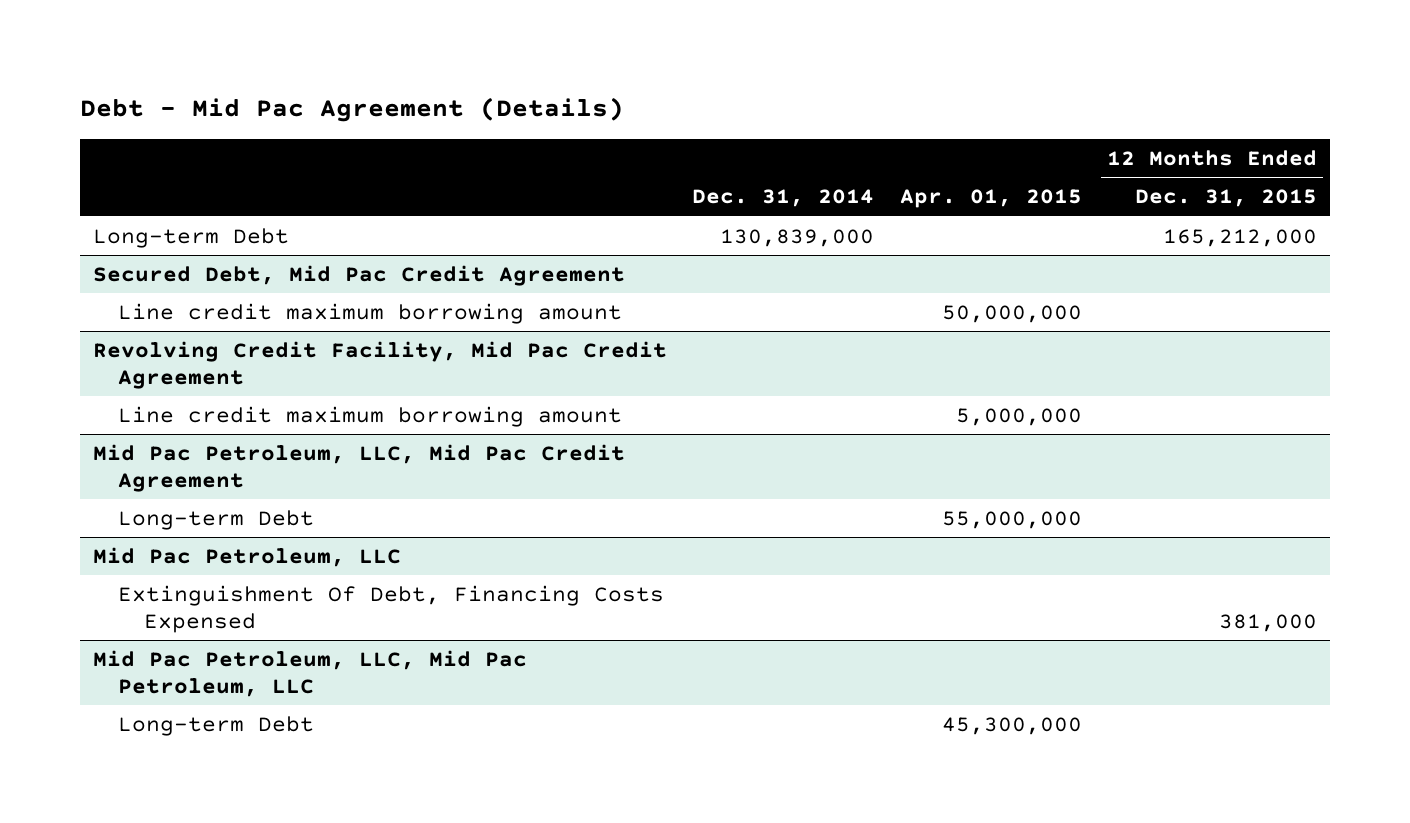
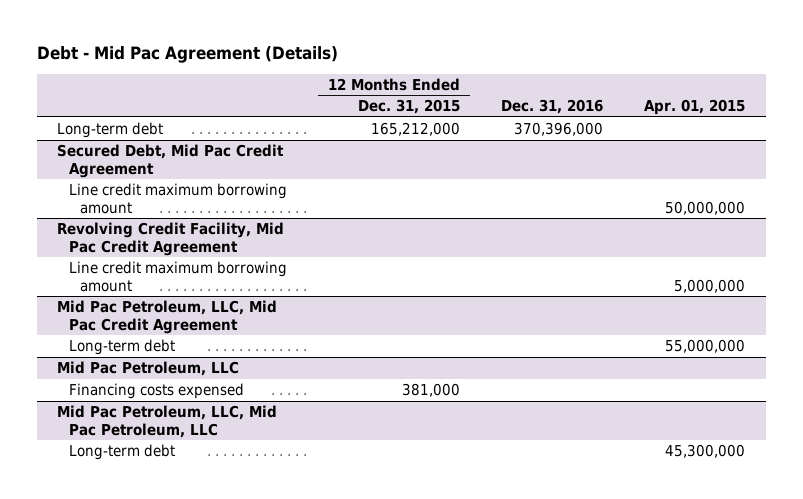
[692,189,875,208] Dec. 31, 2014 -> none
none -> [501,99,604,115] Dec. 31, 2016
[92,227,289,248] Long-term Debt -> [57,122,164,139] Long-term debt
[118,509,315,530] Long-term Debt -> [68,339,175,356] Long-term debt
[118,584,665,633] Extinguishment Of Debt, Financing Costs Expensed -> [68,383,244,400] Financing costs expensed
[118,715,315,736] Long-term Debt -> [68,444,175,461] Long-term debt

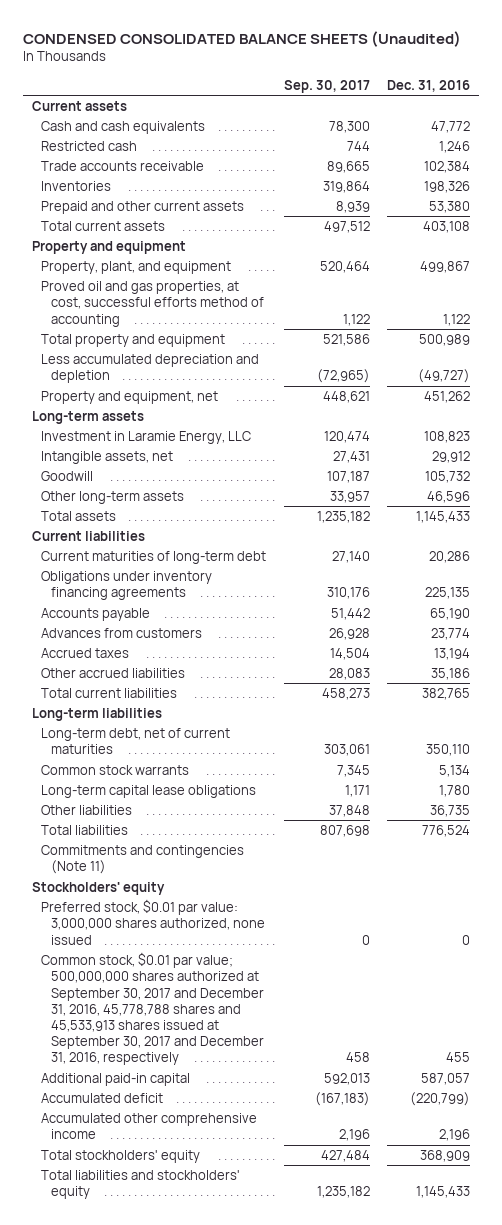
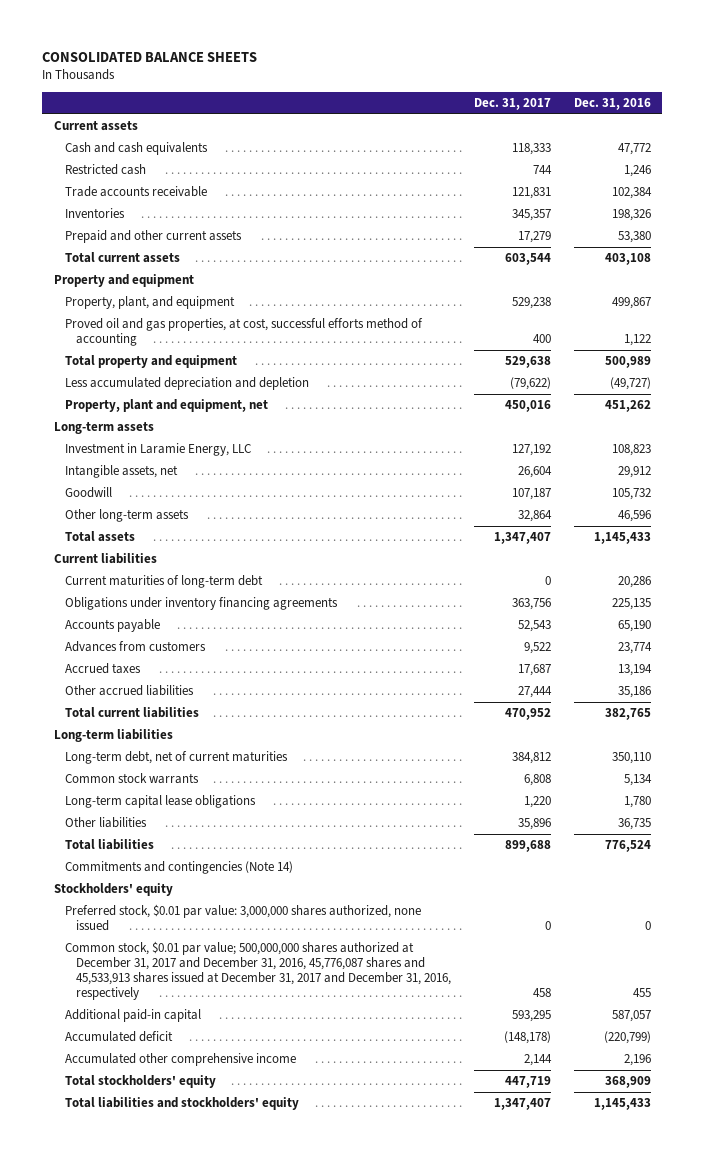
[23,30,462,47] CONDENSED CONSOLIDATED BALANCE SHEETS (Unaudited) -> [42,51,258,62] CONSOLIDATED BALANCE SHEETS
[283,79,370,93] Sep. 30, 2017 -> none
none -> [473,98,551,111] Dec. 31, 2017
[41,391,219,405] Property and equipment, net -> [64,399,268,413] Property, plant and equipment, net
[41,845,245,875] Commitments and contingencies (Note 11) -> [64,861,293,875] Commitments and contingencies (Note 14)
[41,952,264,1066] Common stock, $0.01 par value; 500,000,000 shares authorized at September 30, 2017 and December 31, 2016, 45,778,788 shares and 45,533,913 shares issued at September 30, 2017 and December 31, 2016, respectively -> [64,941,451,1000] Common stock, $0.01 par value; 500,000,000 shares authorized at December 31, 2017 and December 31, 2016, 45,776,087 shares and 45,533,913 shares issued at December 31, 2017 and December 31, 2016, respectively

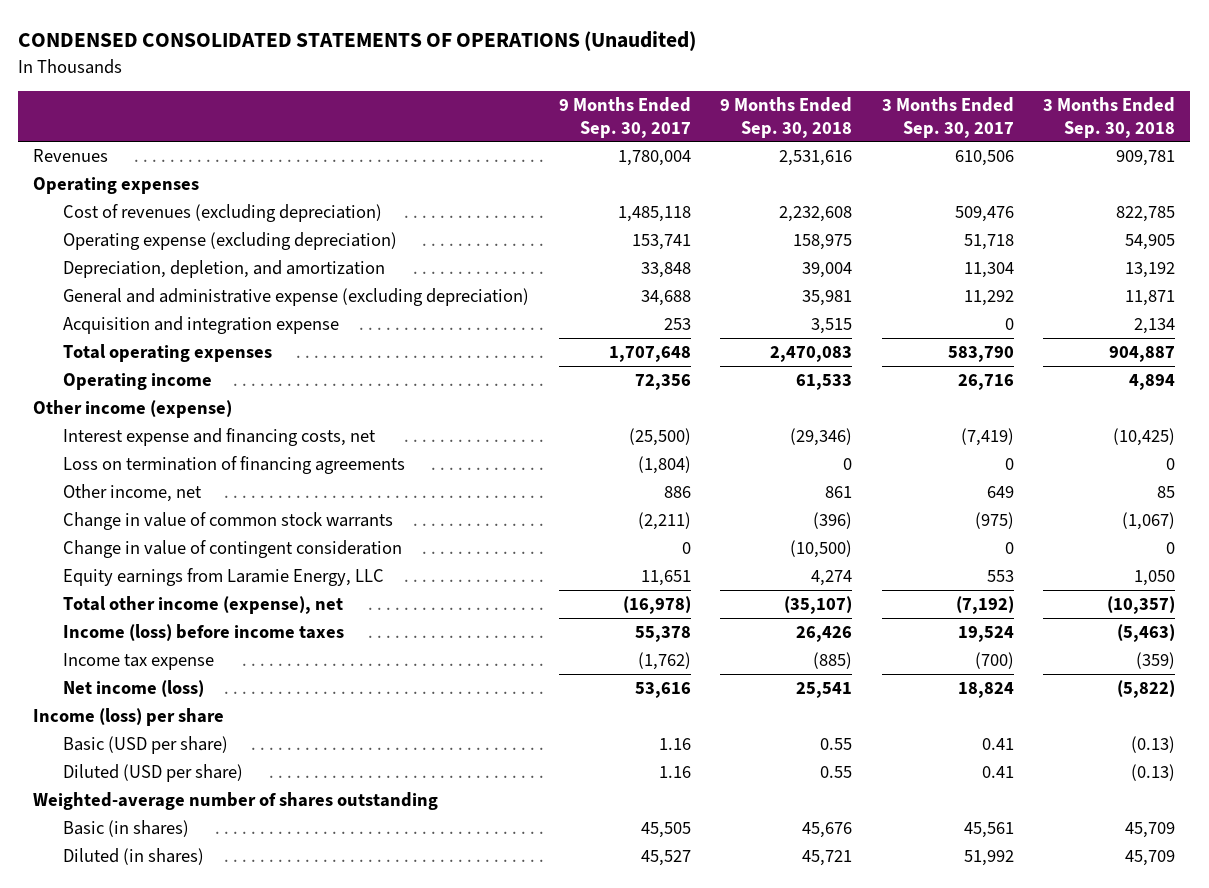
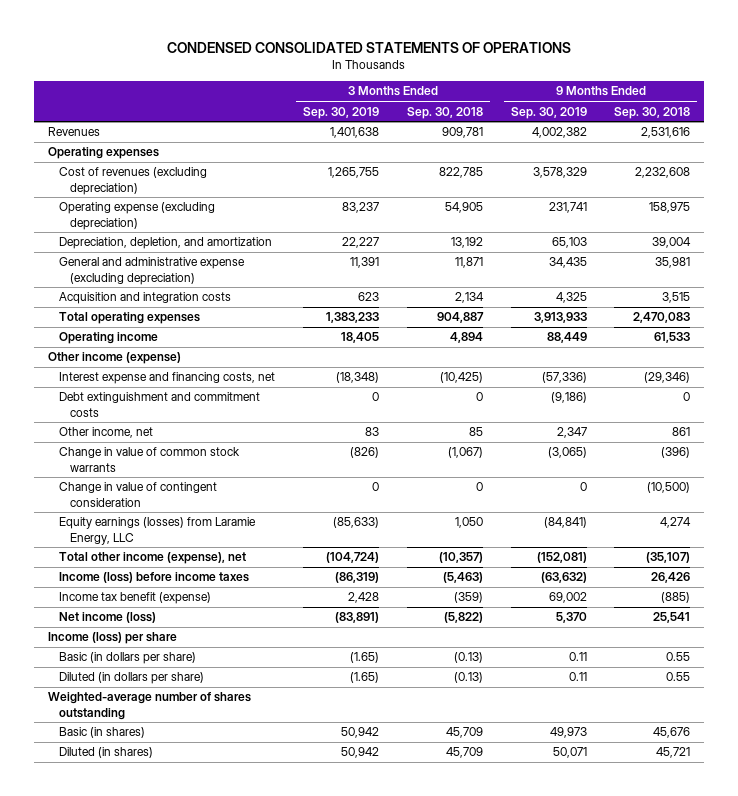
[18,31,697,52] CONDENSED CONSOLIDATED STATEMENTS OF OPERATIONS (Unaudited) -> [167,41,572,53] CONDENSED CONSOLIDATED STATEMENTS OF OPERATIONS
[558,97,691,138] 9 Months Ended Sep. 30, 2017 -> none
[881,97,1014,138] 3 Months Ended Sep. 30, 2017 -> none
none -> [302,106,379,119] Sep. 30, 2019
none -> [510,106,587,119] Sep. 30, 2019
[62,315,339,334] Acquisition and integration expense -> [58,292,231,305] Acquisition and integration costs
[62,455,405,474] Loss on termination of financing agreements -> none
none -> [58,392,260,417] Debt extinguishment and commitment costs
[62,567,384,586] Equity earnings from Laramie Energy, LLC -> [58,517,256,545] Equity earnings (losses) from Laramie Energy, LLC
[62,652,214,670] Income tax expense -> [58,592,211,605] Income tax benefit (expense)
[62,735,228,754] Basic (USD per share) -> [58,652,196,665] Basic (in dollars per share)
[62,763,243,782] Diluted (USD per share) -> [58,672,204,685] Diluted (in dollars per share)

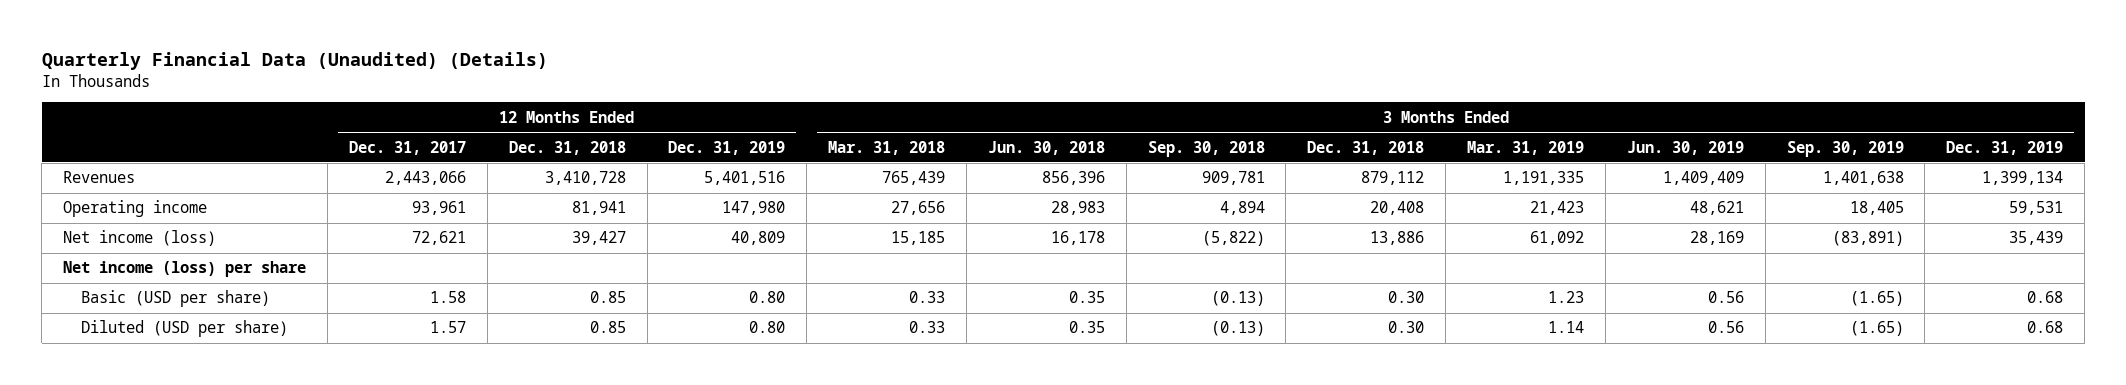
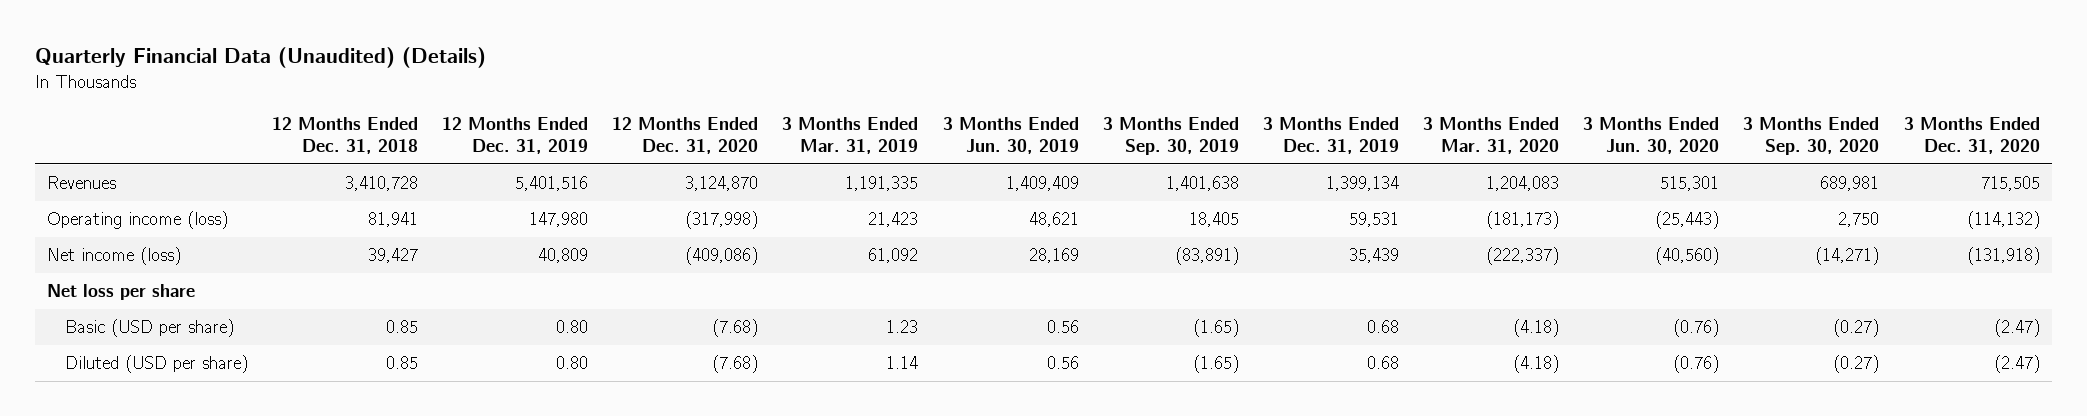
[348,140,466,155] Dec. 31, 2017 -> none
[828,140,946,155] Mar. 31, 2018 -> none
[987,140,1105,155] Jun. 30, 2018 -> none
[1147,140,1265,157] Sep. 30, 2018 -> none
[1307,140,1425,155] Dec. 31, 2018 -> none
none -> [612,116,759,155] 12 Months Ended Dec. 31, 2020
none -> [1423,116,1560,155] 3 Months Ended Mar. 31, 2020
none -> [1583,116,1720,155] 3 Months Ended Jun. 30, 2020
none -> [1743,116,1880,156] 3 Months Ended Sep. 30, 2020
none -> [1903,116,2040,155] 3 Months Ended Dec. 31, 2020
[63,200,208,218] Operating income -> [47,211,229,230] Operating income (loss)
[63,261,307,278] Net income (loss) per share -> [47,284,196,301] Net loss per share

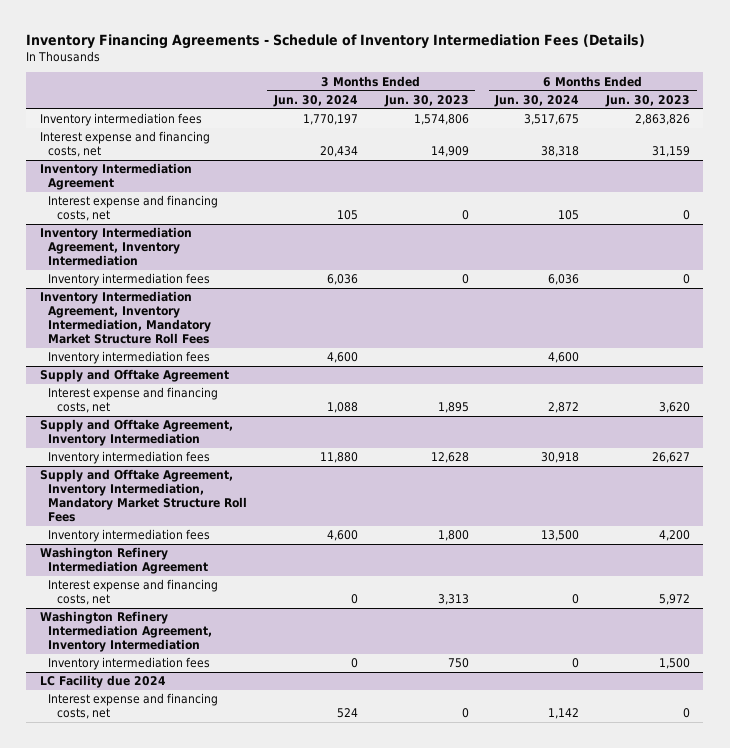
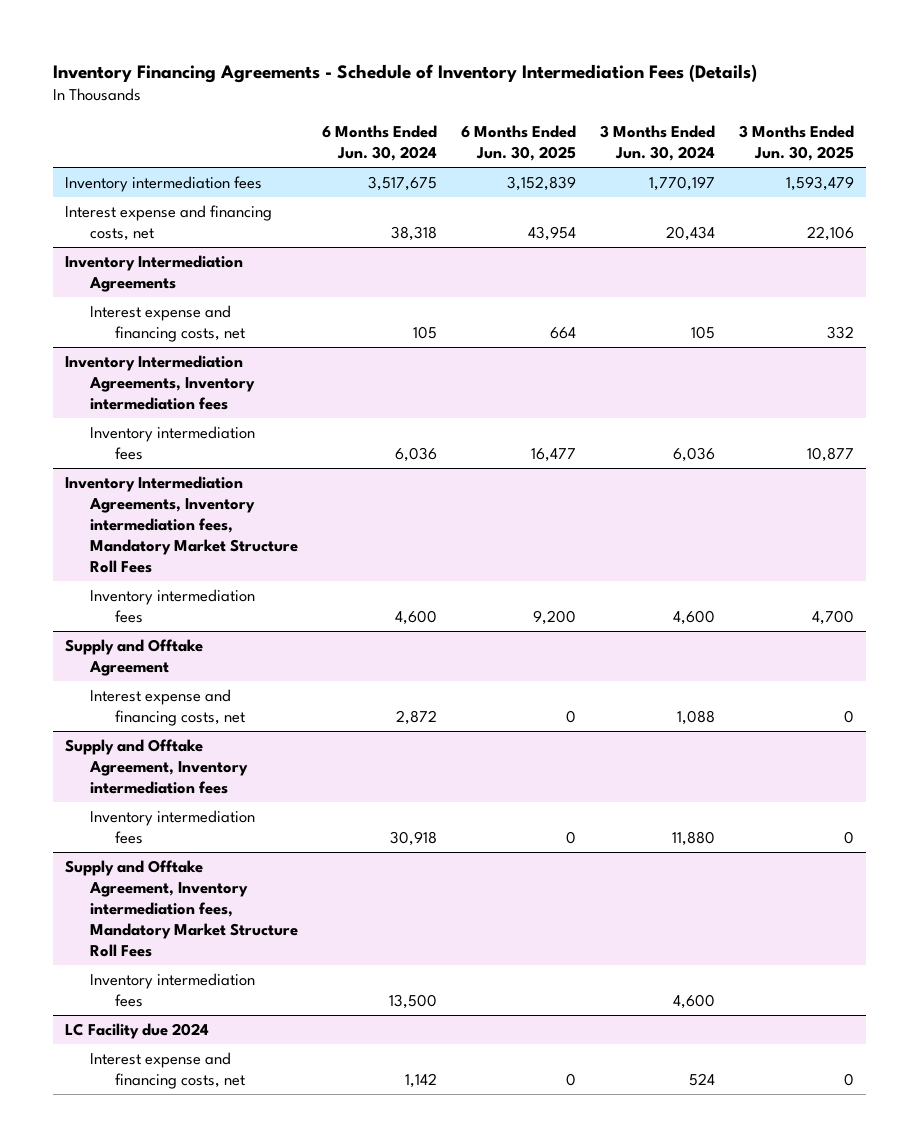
[383,95,469,108] Jun. 30, 2023 -> none
[605,95,691,108] Jun. 30, 2023 -> none
none -> [461,124,577,161] 6 Months Ended Jun. 30, 2025
none -> [739,124,855,161] 3 Months Ended Jun. 30, 2025
[39,163,192,191] Inventory Intermediation Agreement -> [64,255,243,292] Inventory Intermediation Agreements
[39,227,192,266] Inventory Intermediation Agreement, Inventory Intermediation -> [64,355,256,410] Inventory Intermediation Agreements, Inventory intermediation fees
[39,291,212,344] Inventory Intermediation Agreement, Inventory Intermediation, Mandatory Market Structure Roll Fees -> [64,476,299,573] Inventory Intermediation Agreements, Inventory intermediation fees, Mandatory Market Structure Roll Fees
[39,419,233,447] Supply and Offtake Agreement, Inventory Intermediation -> [64,739,249,794] Supply and Offtake Agreement, Inventory intermediation fees
[39,469,248,522] Supply and Offtake Agreement, Inventory Intermediation, Mandatory Market Structure Roll Fees -> [64,860,299,957] Supply and Offtake Agreement, Inventory intermediation fees, Mandatory Market Structure Roll Fees
[39,547,209,575] Washington Refinery Intermediation Agreement -> none
[48,579,219,606] Interest expense and financing costs, net -> none
[39,611,213,652] Washington Refinery Intermediation Agreement, Inventory Intermediation -> none
[48,657,211,671] Inventory intermediation fees -> none

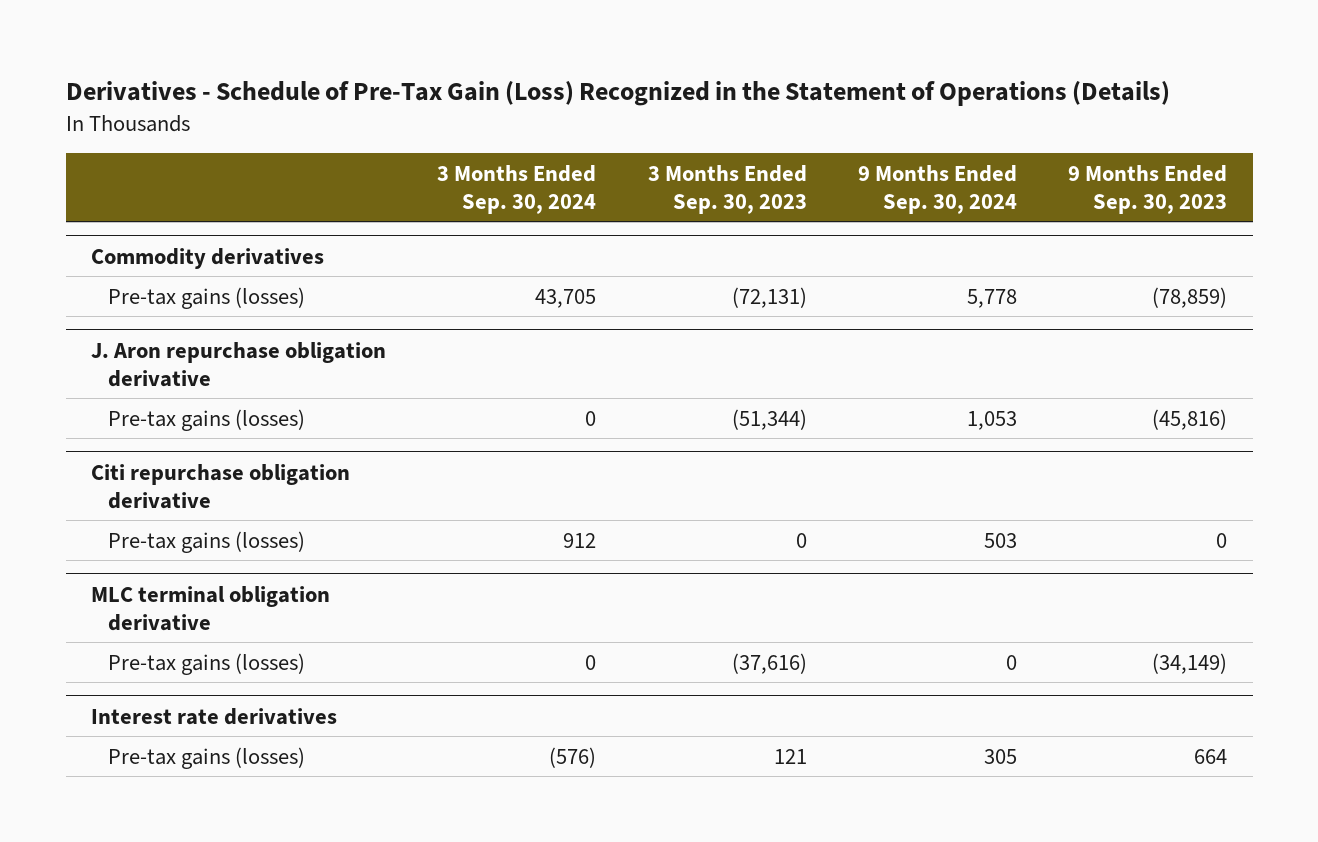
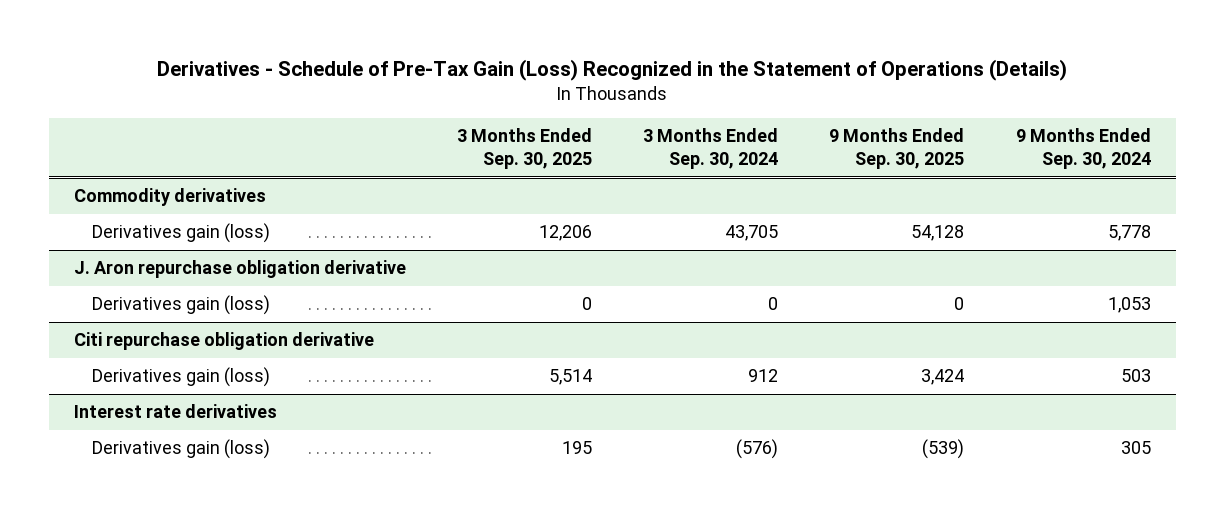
[647,164,807,214] 3 Months Ended Sep. 30, 2023 -> none
[1067,164,1227,214] 9 Months Ended Sep. 30, 2023 -> none
none -> [457,128,593,170] 3 Months Ended Sep. 30, 2025
none -> [829,128,965,170] 9 Months Ended Sep. 30, 2025
[108,286,306,309] Pre-tax gains (losses) -> [92,223,271,244] Derivatives gain (loss)
[108,408,306,431] Pre-tax gains (losses) -> [92,295,271,316] Derivatives gain (loss)
[91,585,331,631] MLC terminal obligation derivative -> none
[108,652,306,675] Pre-tax gains (losses) -> none
[108,530,306,553] Pre-tax gains (losses) -> [92,367,271,388] Derivatives gain (loss)
[108,746,306,769] Pre-tax gains (losses) -> [92,439,271,460] Derivatives gain (loss)

